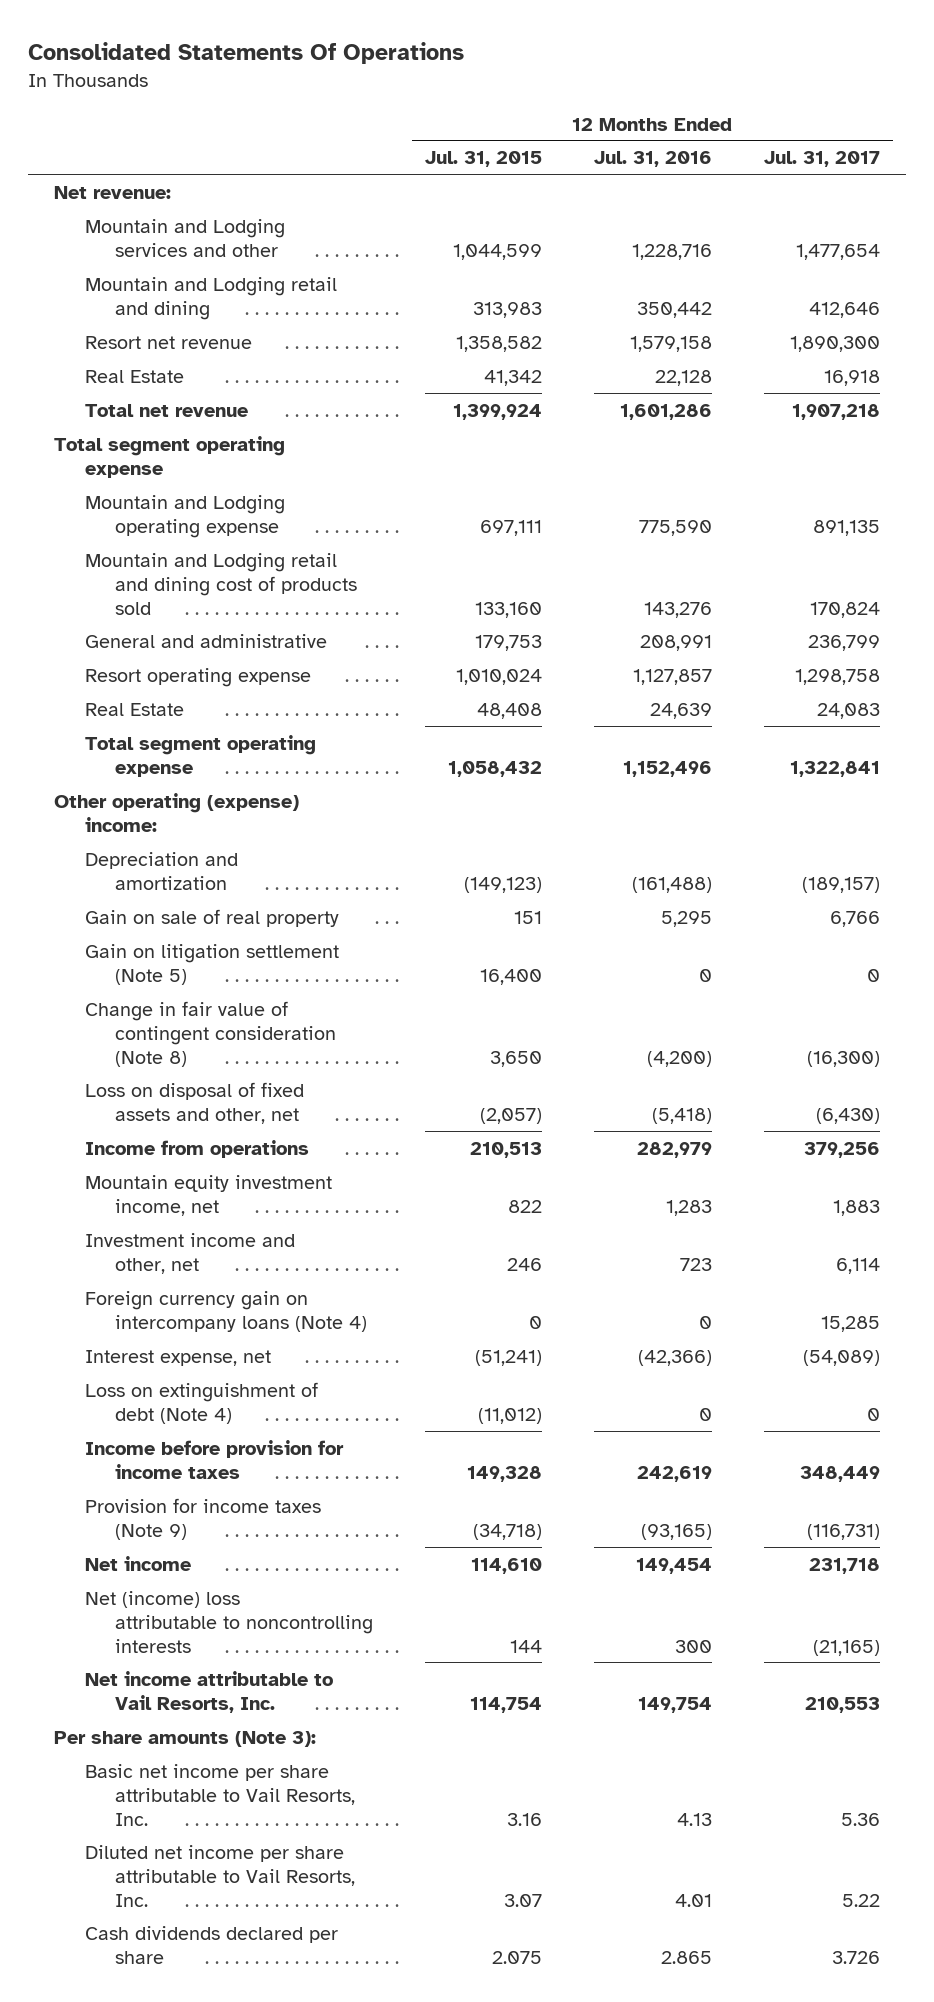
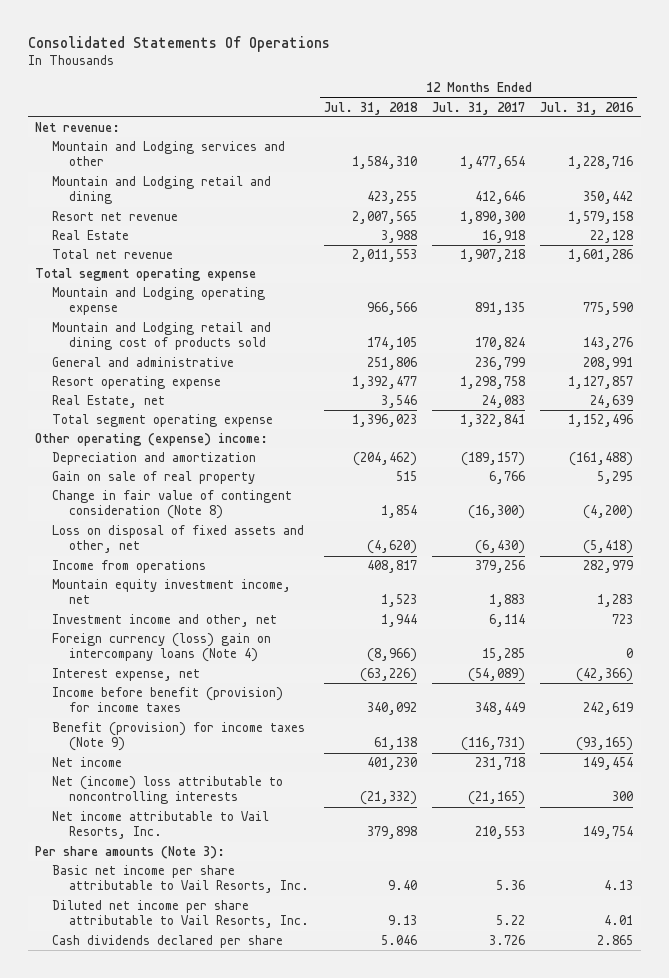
[424,151,542,168] Jul. 31, 2015 -> none
none -> [323,101,418,115] Jul. 31, 2018
[84,702,184,716] Real Estate -> [52,395,166,409] Real Estate, net
[84,943,339,985] Gain on litigation settlement (Note 5) -> none
[84,1290,367,1332] Foreign currency gain on intercompany loans (Note 4) -> [52,633,272,663] Foreign currency (loss) gain on intercompany loans (Note 4)
[84,1381,318,1424] Loss on extinguishment of debt (Note 4) -> none
[84,1439,344,1479] Income before provision for income taxes -> [52,687,284,713] Income before benefit (provision) for income taxes
[84,1497,321,1540] Provision for income taxes (Note 9) -> [52,722,306,752] Benefit (provision) for income taxes (Note 9)

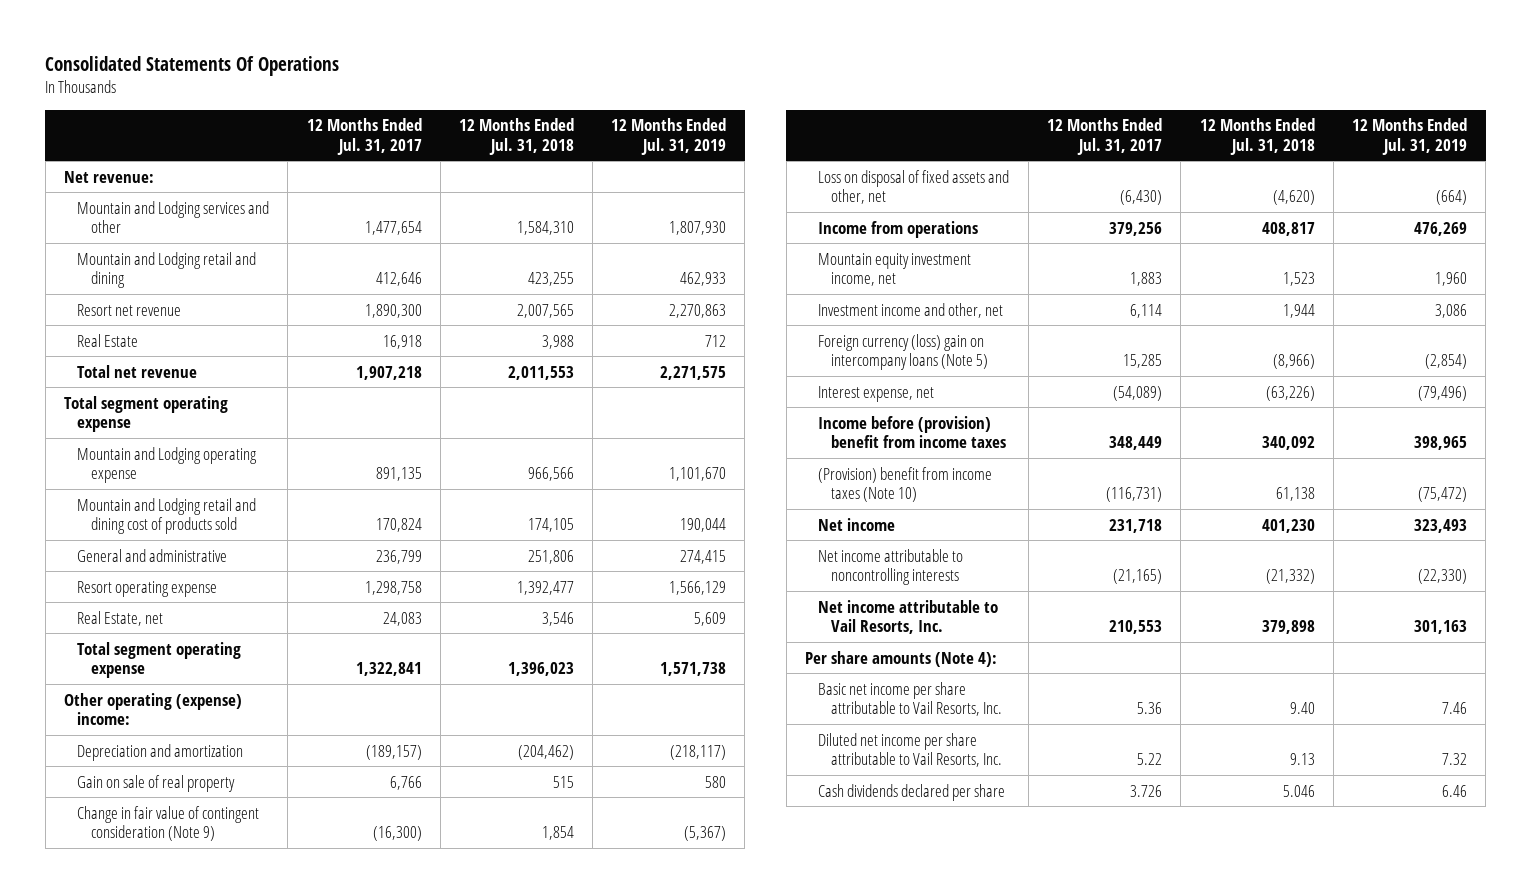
[540,101,635,115] Jul. 31, 2016 -> none
none -> [611,118,727,155] 12 Months Ended Jul. 31, 2019
[52,490,293,520] Change in fair value of contingent consideration (Note 8) -> [77,805,260,841] Change in fair value of contingent consideration (Note 9)
[52,633,272,663] Foreign currency (loss) gain on intercompany loans (Note 4) -> [817,333,989,370] Foreign currency (loss) gain on intercompany loans (Note 5)
[52,687,284,713] Income before benefit (provision) for income taxes -> [817,415,1007,448] Income before (provision) benefit from income taxes
[52,722,306,752] Benefit (provision) for income taxes (Note 9) -> [817,466,992,502] (Provision) benefit from income taxes (Note 10)
[52,776,284,805] Net (income) loss attributable to noncontrolling interests -> [817,548,963,585] Net income attributable to noncontrolling interests
[35,846,226,860] Per share amounts (Note 3): -> [804,650,997,667] Per share amounts (Note 4):

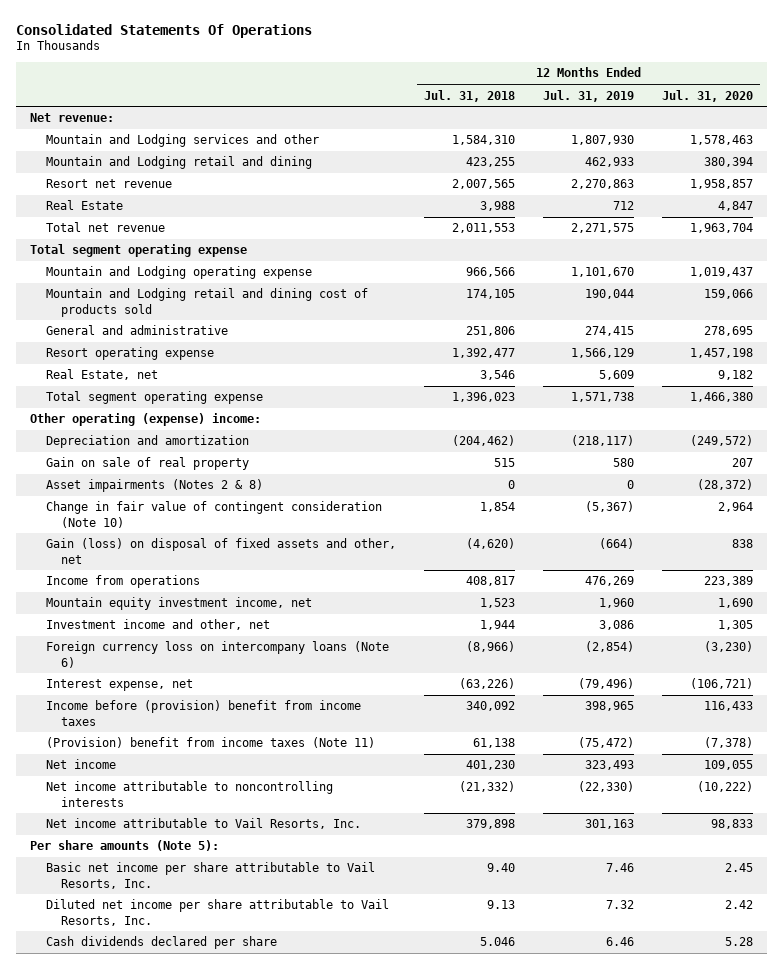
[306,118,422,155] 12 Months Ended Jul. 31, 2017 -> none
none -> [662,89,754,102] Jul. 31, 2020
none -> [45,479,263,493] Asset impairments (Notes 2 & 8)
[77,805,260,841] Change in fair value of contingent consideration (Note 9) -> [45,501,382,528] Change in fair value of contingent consideration (Note 10)
[817,169,1009,204] Loss on disposal of fixed assets and other, net -> [45,538,396,564] Gain (loss) on disposal of fixed assets and other, net
[817,333,989,370] Foreign currency (loss) gain on intercompany loans (Note 5) -> [45,641,389,668] Foreign currency loss on intercompany loans (Note 6)
[817,466,992,502] (Provision) benefit from income taxes (Note 10) -> [45,737,375,749] (Provision) benefit from income taxes (Note 11)
[804,650,997,667] Per share amounts (Note 4): -> [30,840,220,852] Per share amounts (Note 5):

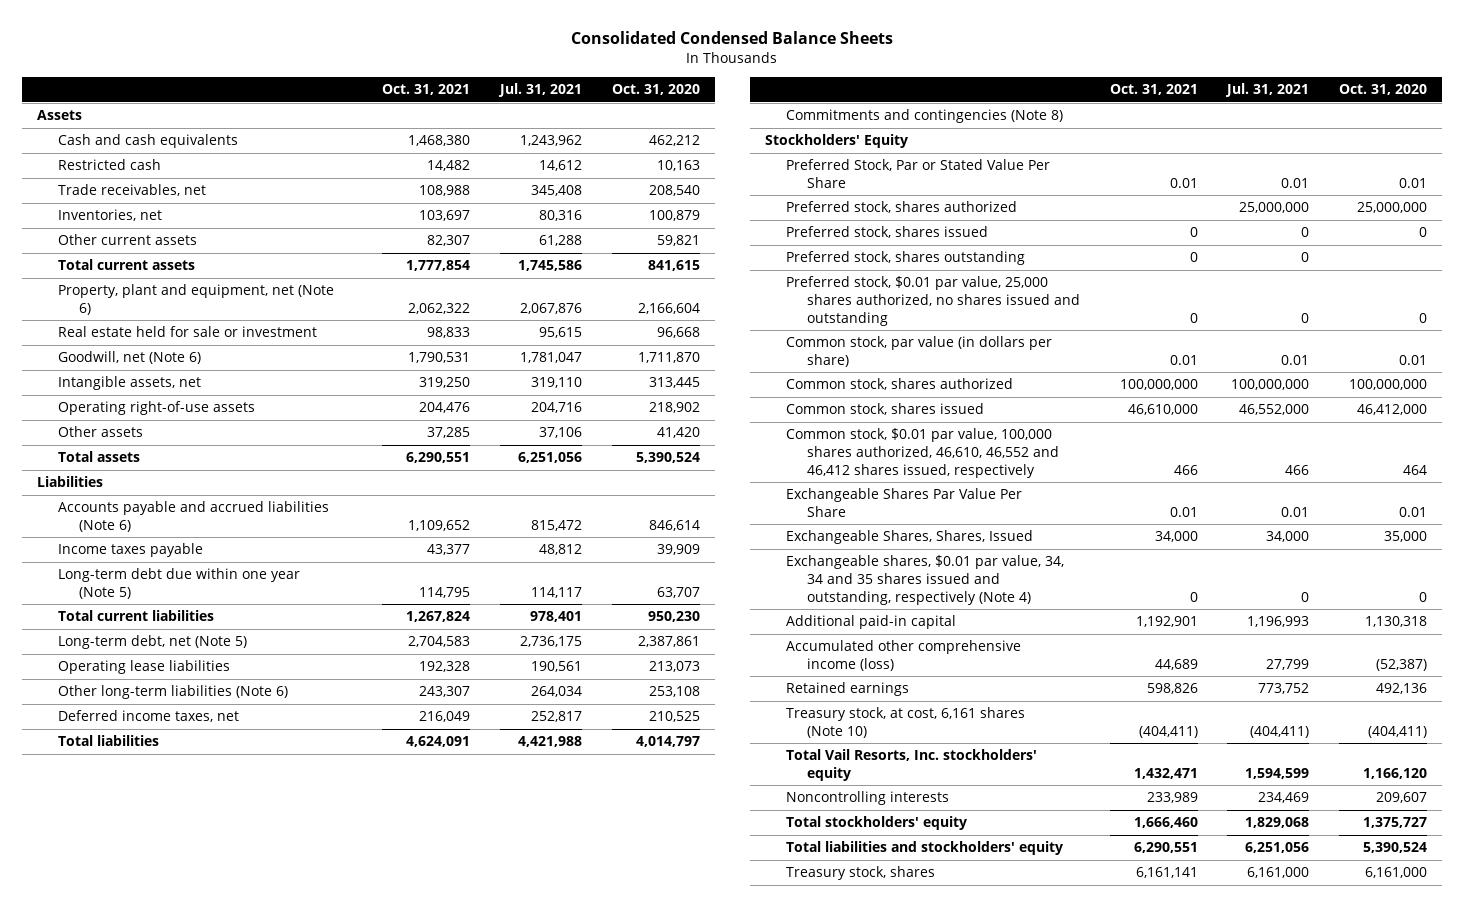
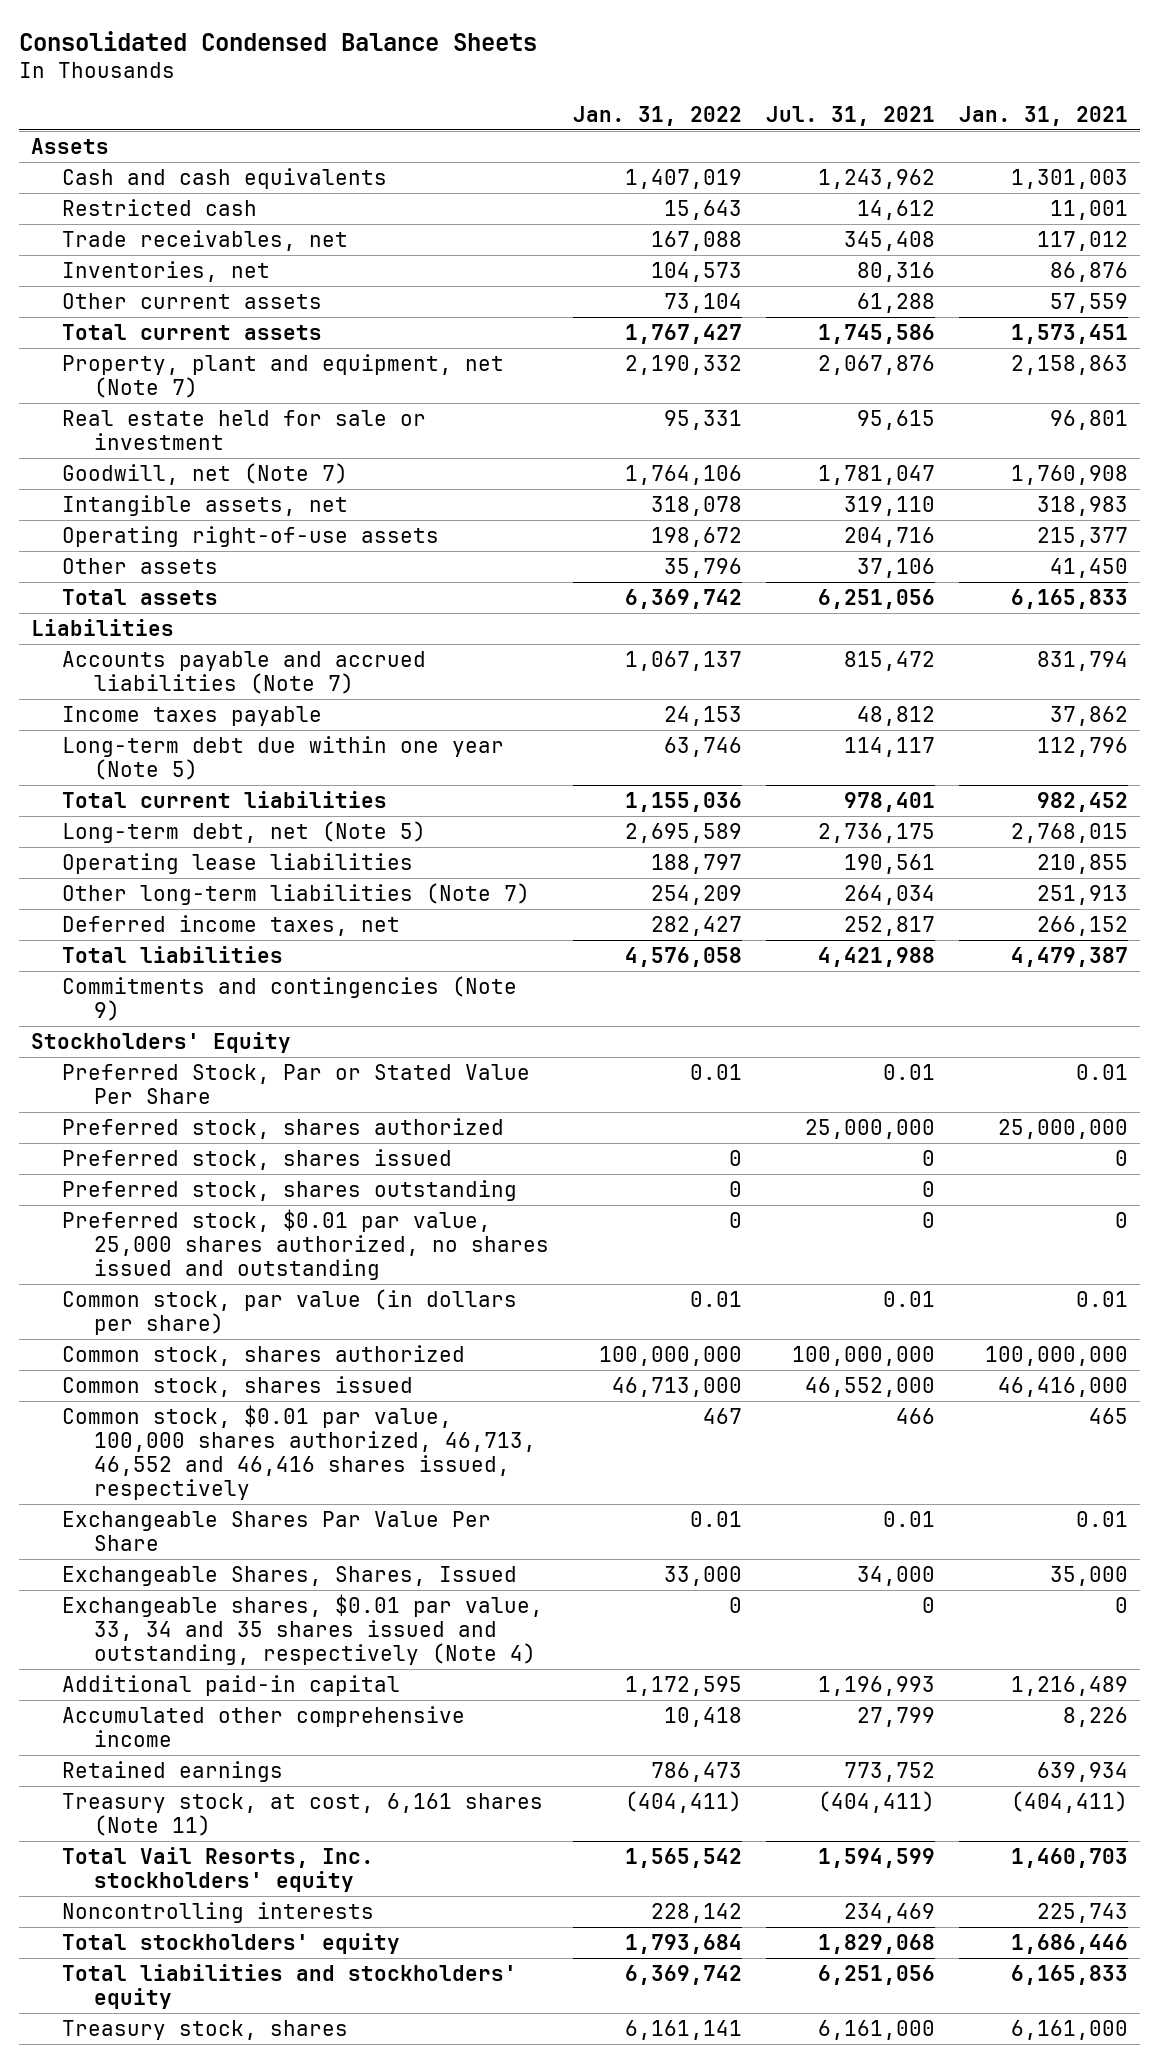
[382,84,471,96] Oct. 31, 2021 -> none
[611,84,700,96] Oct. 31, 2020 -> none
none -> [572,105,742,126] Jan. 31, 2022
none -> [958,105,1128,126] Jan. 31, 2021
[58,284,335,316] Property, plant and equipment, net (Note 6) -> [62,354,505,399] Property, plant and equipment, net (Note 7)
[58,351,202,365] Goodwill, net (Note 6) -> [62,463,349,486] Goodwill, net (Note 7)
[58,501,330,533] Accounts payable and accrued liabilities (Note 6) -> [62,651,427,695] Accounts payable and accrued liabilities (Note 7)
[58,685,289,700] Other long-term liabilities (Note 6) -> [62,883,531,906] Other long-term liabilities (Note 7)
[785,109,1063,124] Commitments and contingencies (Note 8) -> [62,976,518,1022] Commitments and contingencies (Note 9)
[785,428,1059,478] Common stock, $0.01 par value, 100,000 shares authorized, 46,610, 46,552 and 46,412 shares issued, respectively -> [62,1405,536,1501] Common stock, $0.01 par value, 100,000 shares authorized, 46,713, 46,552 and 46,416 shares issued, respectively
[785,555,1064,605] Exchangeable shares, $0.01 par value, 34, 34 and 35 shares issued and outstanding, respectively (Note 4) -> [62,1594,544,1666] Exchangeable shares, $0.01 par value, 33, 34 and 35 shares issued and outstanding, respectively (Note 4)
[785,640,1021,672] Accumulated other comprehensive income (loss) -> [62,1706,466,1748] Accumulated other comprehensive income
[785,707,1025,739] Treasury stock, at cost, 6,161 shares (Note 10) -> [62,1793,544,1837] Treasury stock, at cost, 6,161 shares (Note 11)

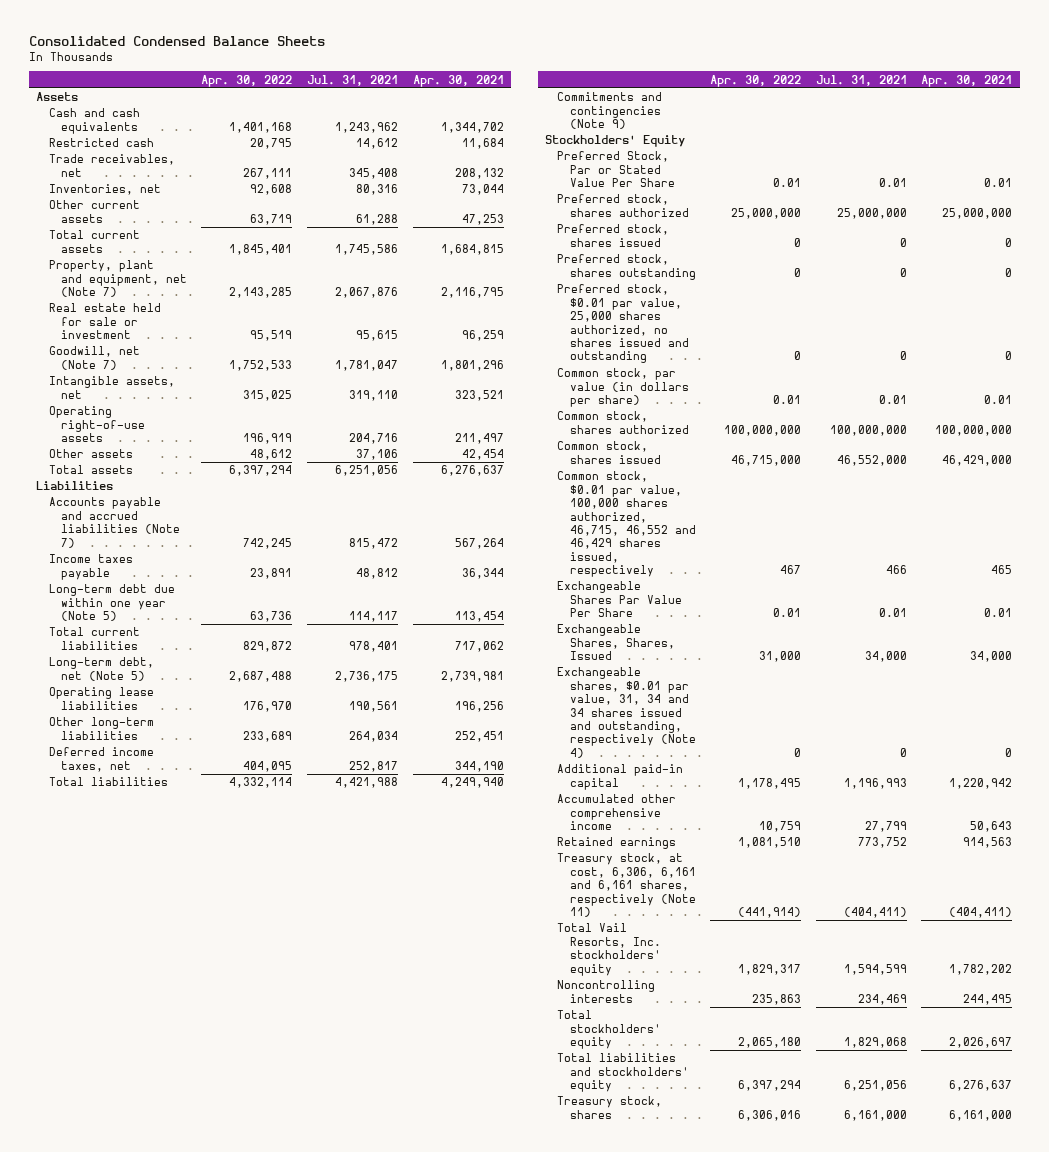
[572,105,742,126] Jan. 31, 2022 -> none
[958,105,1128,126] Jan. 31, 2021 -> none
none -> [201,74,293,87] Apr. 30, 2022
none -> [412,74,504,87] Apr. 30, 2021
[62,883,531,906] Other long-term liabilities (Note 7) -> [48,717,154,740] Other long-term liabilities
[62,1405,536,1501] Common stock, $0.01 par value, 100,000 shares authorized, 46,713, 46,552 and 46,416 shares issued, respectively -> [557,471,696,578] Common stock, $0.01 par value, 100,000 shares authorized, 46,715, 46,552 and 46,429 shares issued, respectively
[62,1594,544,1666] Exchangeable shares, $0.01 par value, 33, 34 and 35 shares issued and outstanding, respectively (Note 4) -> [557,667,696,758] Exchangeable shares, $0.01 par value, 31, 34 and 34 shares issued and outstanding, respectively (Note 4)
[62,1793,544,1837] Treasury stock, at cost, 6,161 shares (Note 11) -> [557,853,696,918] Treasury stock, at cost, 6,306, 6,161 and 6,161 shares, respectively (Note 11)

